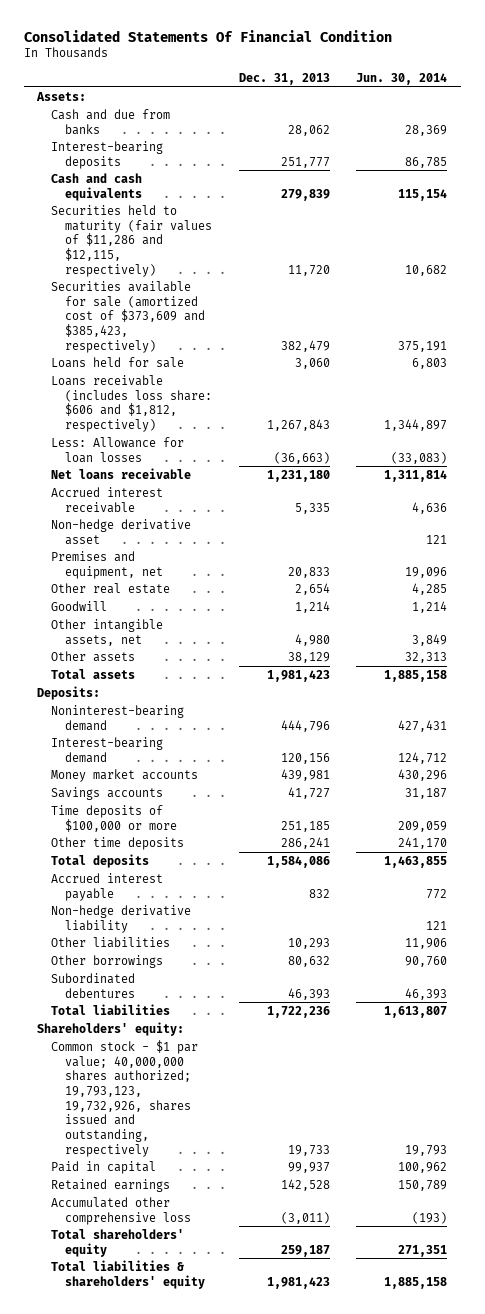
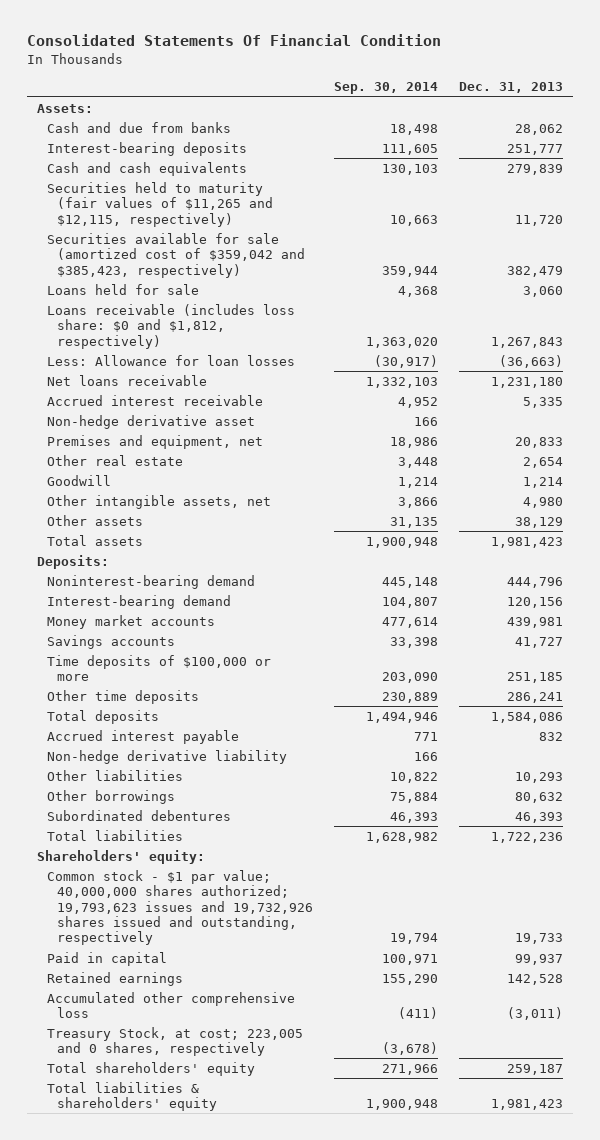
[356,72,448,85] Jun. 30, 2014 -> none
none -> [333,82,438,95] Sep. 30, 2014
[51,204,213,277] Securities held to maturity (fair values of $11,286 and $12,115, respectively) -> [46,181,273,227] Securities held to maturity (fair values of $11,265 and $12,115, respectively)
[51,280,206,353] Securities available for sale (amortized cost of $373,609 and $385,423, respectively) -> [46,232,305,278] Securities available for sale (amortized cost of $359,042 and $385,423, respectively)
[51,374,213,432] Loans receivable (includes loss share: $606 and $1,812, respectively) -> [46,303,295,349] Loans receivable (includes loss share: $0 and $1,812, respectively)
[51,1039,199,1157] Common stock - $1 par value; 40,000,000 shares authorized; 19,793,123, 19,732,926, shares issued and outstanding, respectively -> [46,869,313,946] Common stock - $1 par value; 40,000,000 shares authorized; 19,793,623 issues and 19,732,926 shares issued and outstanding, respectively
none -> [46,1026,303,1057] Treasury Stock, at cost; 223,005 and 0 shares, respectively

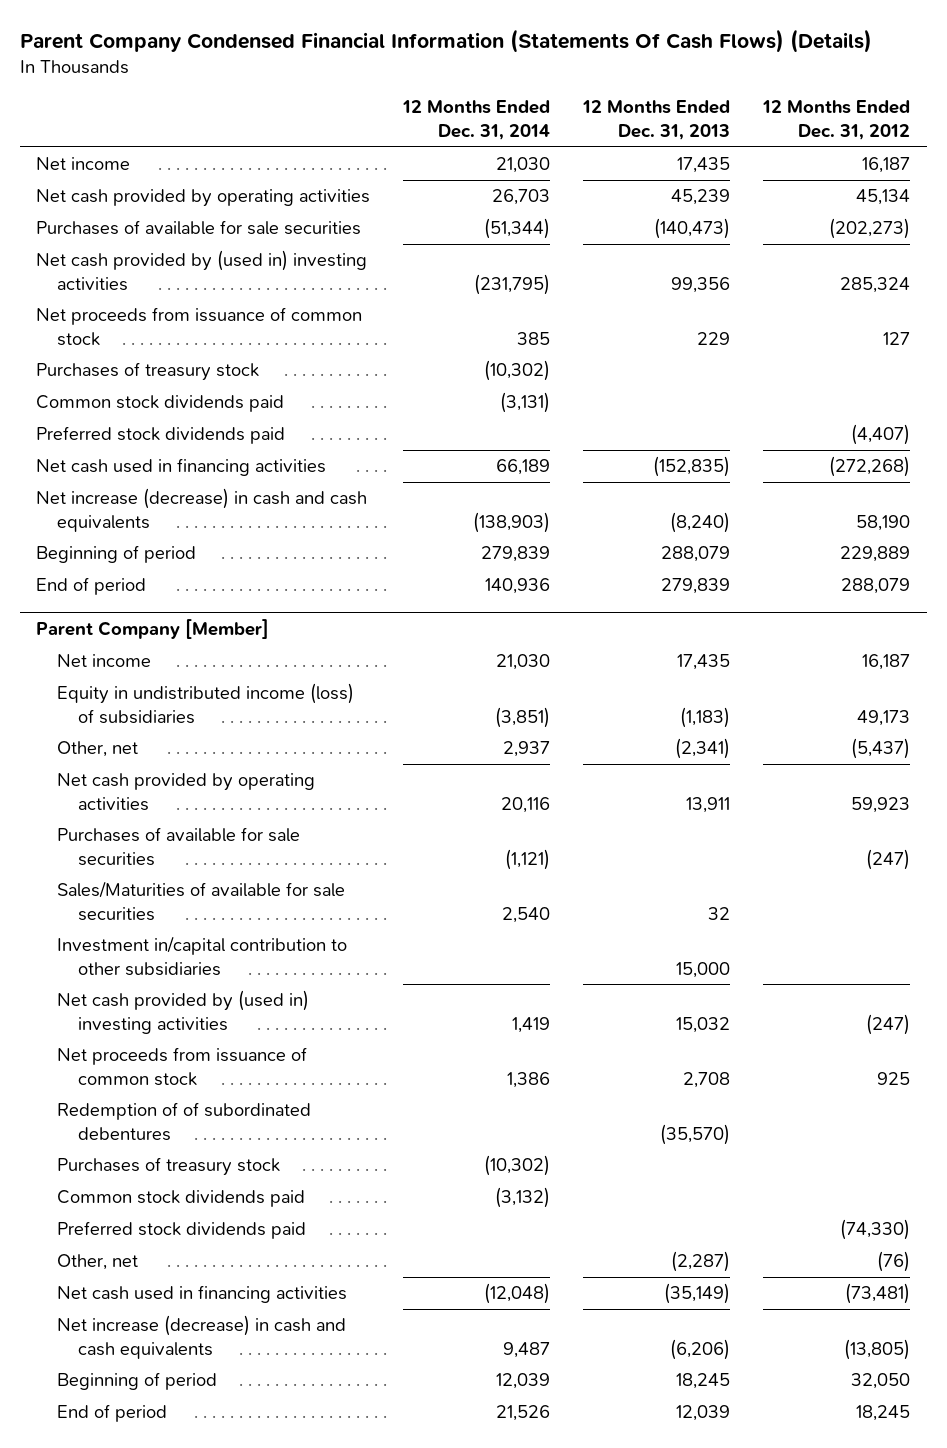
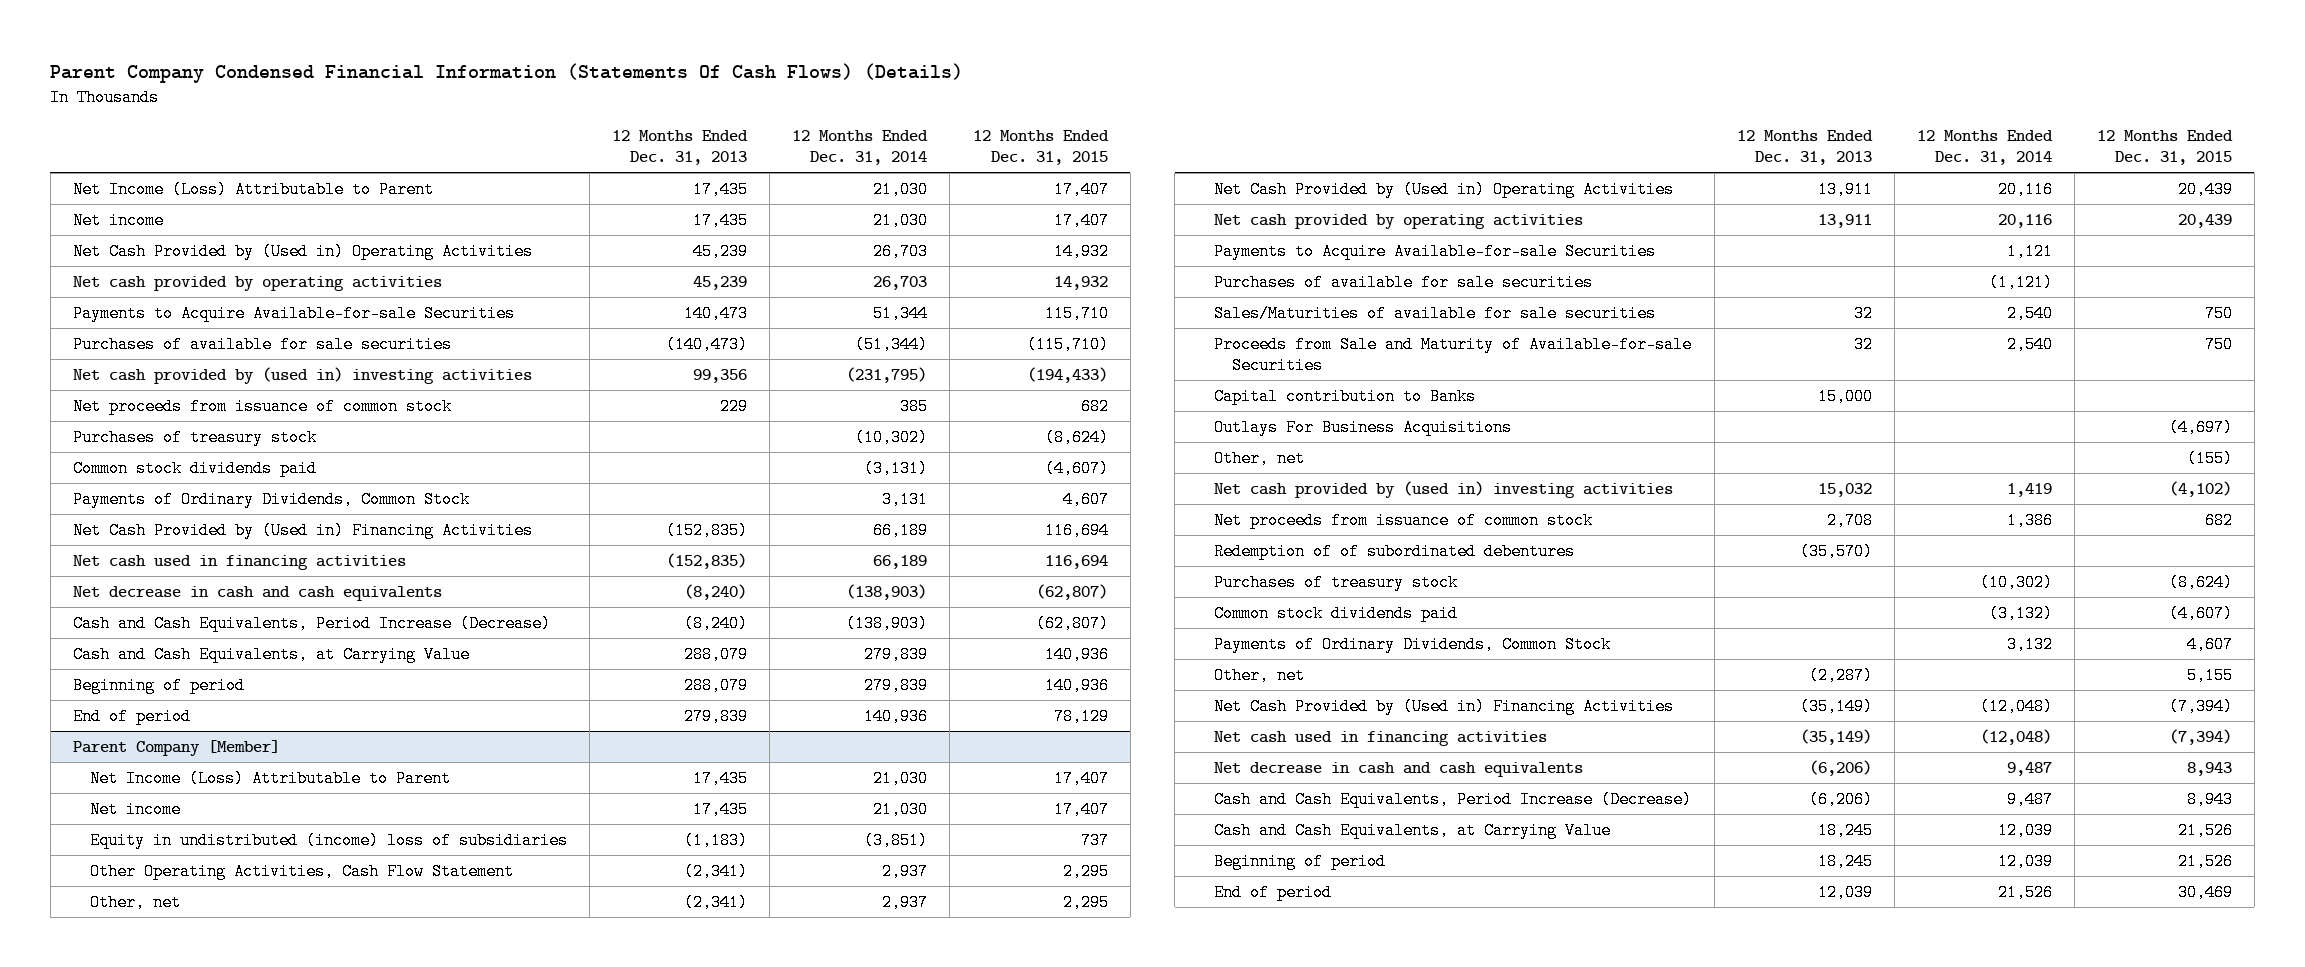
[762,100,911,140] 12 Months Ended Dec. 31, 2012 -> none
none -> [972,130,1109,166] 12 Months Ended Dec. 31, 2015
none -> [73,181,435,199] Net Income (Loss) Attributable to Parent
none -> [73,243,534,261] Net Cash Provided by (Used in) Operating Activities
none -> [73,305,516,323] Payments to Acquire Available-for-sale Securities
[36,426,286,445] Preferred stock dividends paid -> none
none -> [73,491,471,509] Payments of Ordinary Dividends, Common Stock
none -> [73,522,534,540] Net Cash Provided by (Used in) Financing Activities
[36,488,368,532] Net increase (decrease) in cash and cash equivalents -> [73,586,443,602] Net decrease in cash and cash equivalents
none -> [73,615,552,633] Cash and Cash Equivalents, Period Increase (Decrease)
none -> [73,646,471,664] Cash and Cash Equivalents, at Carrying Value
none -> [90,770,452,788] Net Income (Loss) Attributable to Parent
[56,683,354,724] Equity in undistributed income (loss) of subsidiaries -> [90,832,569,850] Equity in undistributed (income) loss of subsidiaries
none -> [90,863,515,881] Other Operating Activities, Cash Flow Statement
none -> [1214,181,1675,199] Net Cash Provided by (Used in) Operating Activities
none -> [1214,243,1657,261] Payments to Acquire Available-for-sale Securities
[56,936,347,976] Investment in/capital contribution to other subsidiaries -> none
none -> [1214,336,1693,374] Proceeds from Sale and Maturity of Available-for-sale Securities
none -> [1214,388,1477,406] Capital contribution to Banks
none -> [1214,419,1513,437] Outlays For Business Acquisitions
none -> [1214,450,1306,468] Other, net
[56,1221,306,1240] Preferred stock dividends paid -> none
none -> [1214,636,1612,654] Payments of Ordinary Dividends, Common Stock
none -> [1214,698,1675,716] Net Cash Provided by (Used in) Financing Activities
[56,1315,346,1359] Net increase (decrease) in cash and cash equivalents -> [1214,762,1584,778] Net decrease in cash and cash equivalents
none -> [1214,791,1693,809] Cash and Cash Equivalents, Period Increase (Decrease)
none -> [1214,822,1612,840] Cash and Cash Equivalents, at Carrying Value

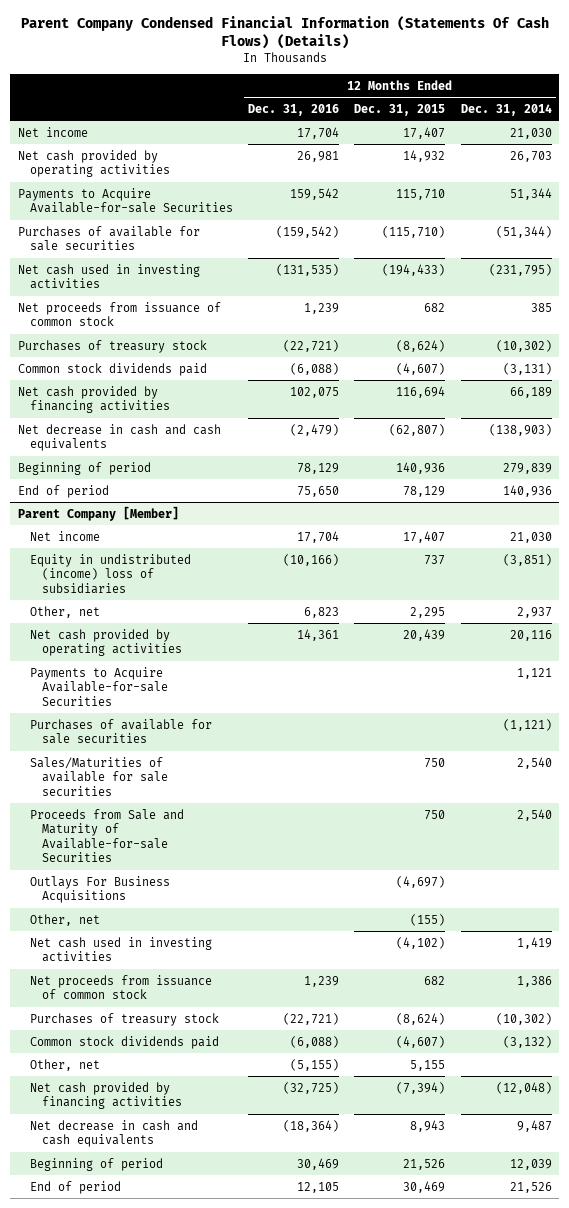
[612,130,749,166] 12 Months Ended Dec. 31, 2013 -> none
none -> [248,103,340,116] Dec. 31, 2016
[73,181,435,199] Net Income (Loss) Attributable to Parent -> none
[73,243,534,261] Net Cash Provided by (Used in) Operating Activities -> none
[73,367,533,385] Net cash provided by (used in) investing activities -> [17,263,200,290] Net cash used in investing activities
[73,491,471,509] Payments of Ordinary Dividends, Common Stock -> none
[73,555,407,571] Net cash used in financing activities -> none
[73,522,534,540] Net Cash Provided by (Used in) Financing Activities -> [17,385,170,414] Net cash provided by financing activities
[73,615,552,633] Cash and Cash Equivalents, Period Increase (Decrease) -> none
[73,646,471,664] Cash and Cash Equivalents, at Carrying Value -> none
[90,770,452,788] Net Income (Loss) Attributable to Parent -> none
[90,863,515,881] Other Operating Activities, Cash Flow Statement -> none
[1214,181,1675,199] Net Cash Provided by (Used in) Operating Activities -> none
[1214,388,1477,406] Capital contribution to Banks -> none
[1214,481,1674,499] Net cash provided by (used in) investing activities -> [29,936,212,963] Net cash used in investing activities
[1214,543,1576,561] Redemption of of subordinated debentures -> none
[1214,636,1612,654] Payments of Ordinary Dividends, Common Stock -> none
[1214,731,1548,747] Net cash used in financing activities -> none
[1214,698,1675,716] Net Cash Provided by (Used in) Financing Activities -> [29,1081,183,1110] Net cash provided by financing activities
[1214,791,1693,809] Cash and Cash Equivalents, Period Increase (Decrease) -> none
[1214,822,1612,840] Cash and Cash Equivalents, at Carrying Value -> none

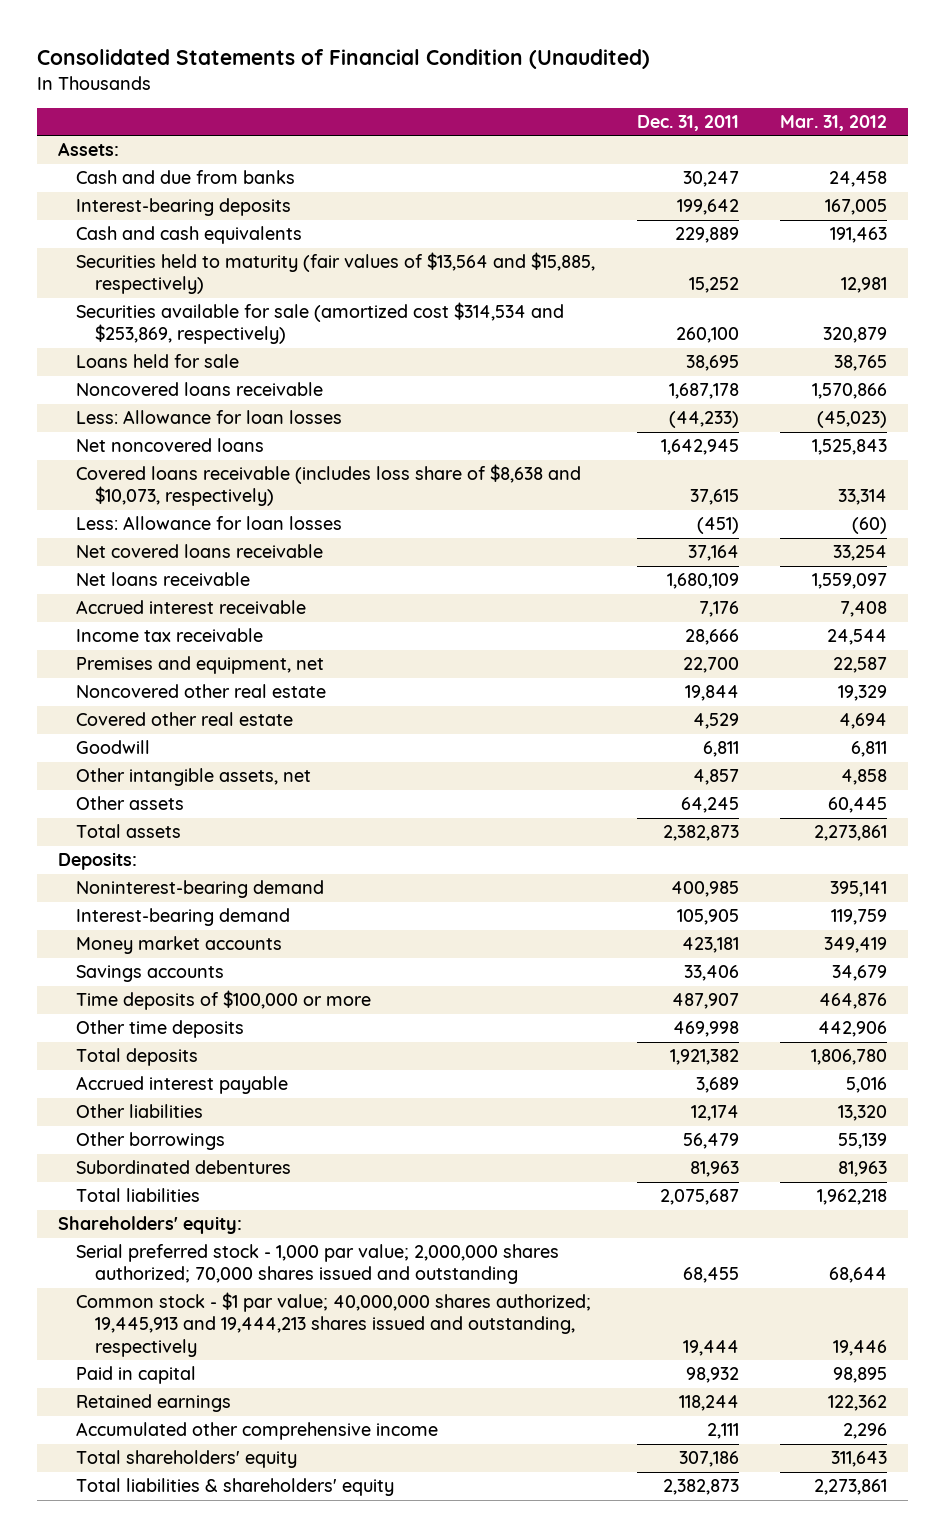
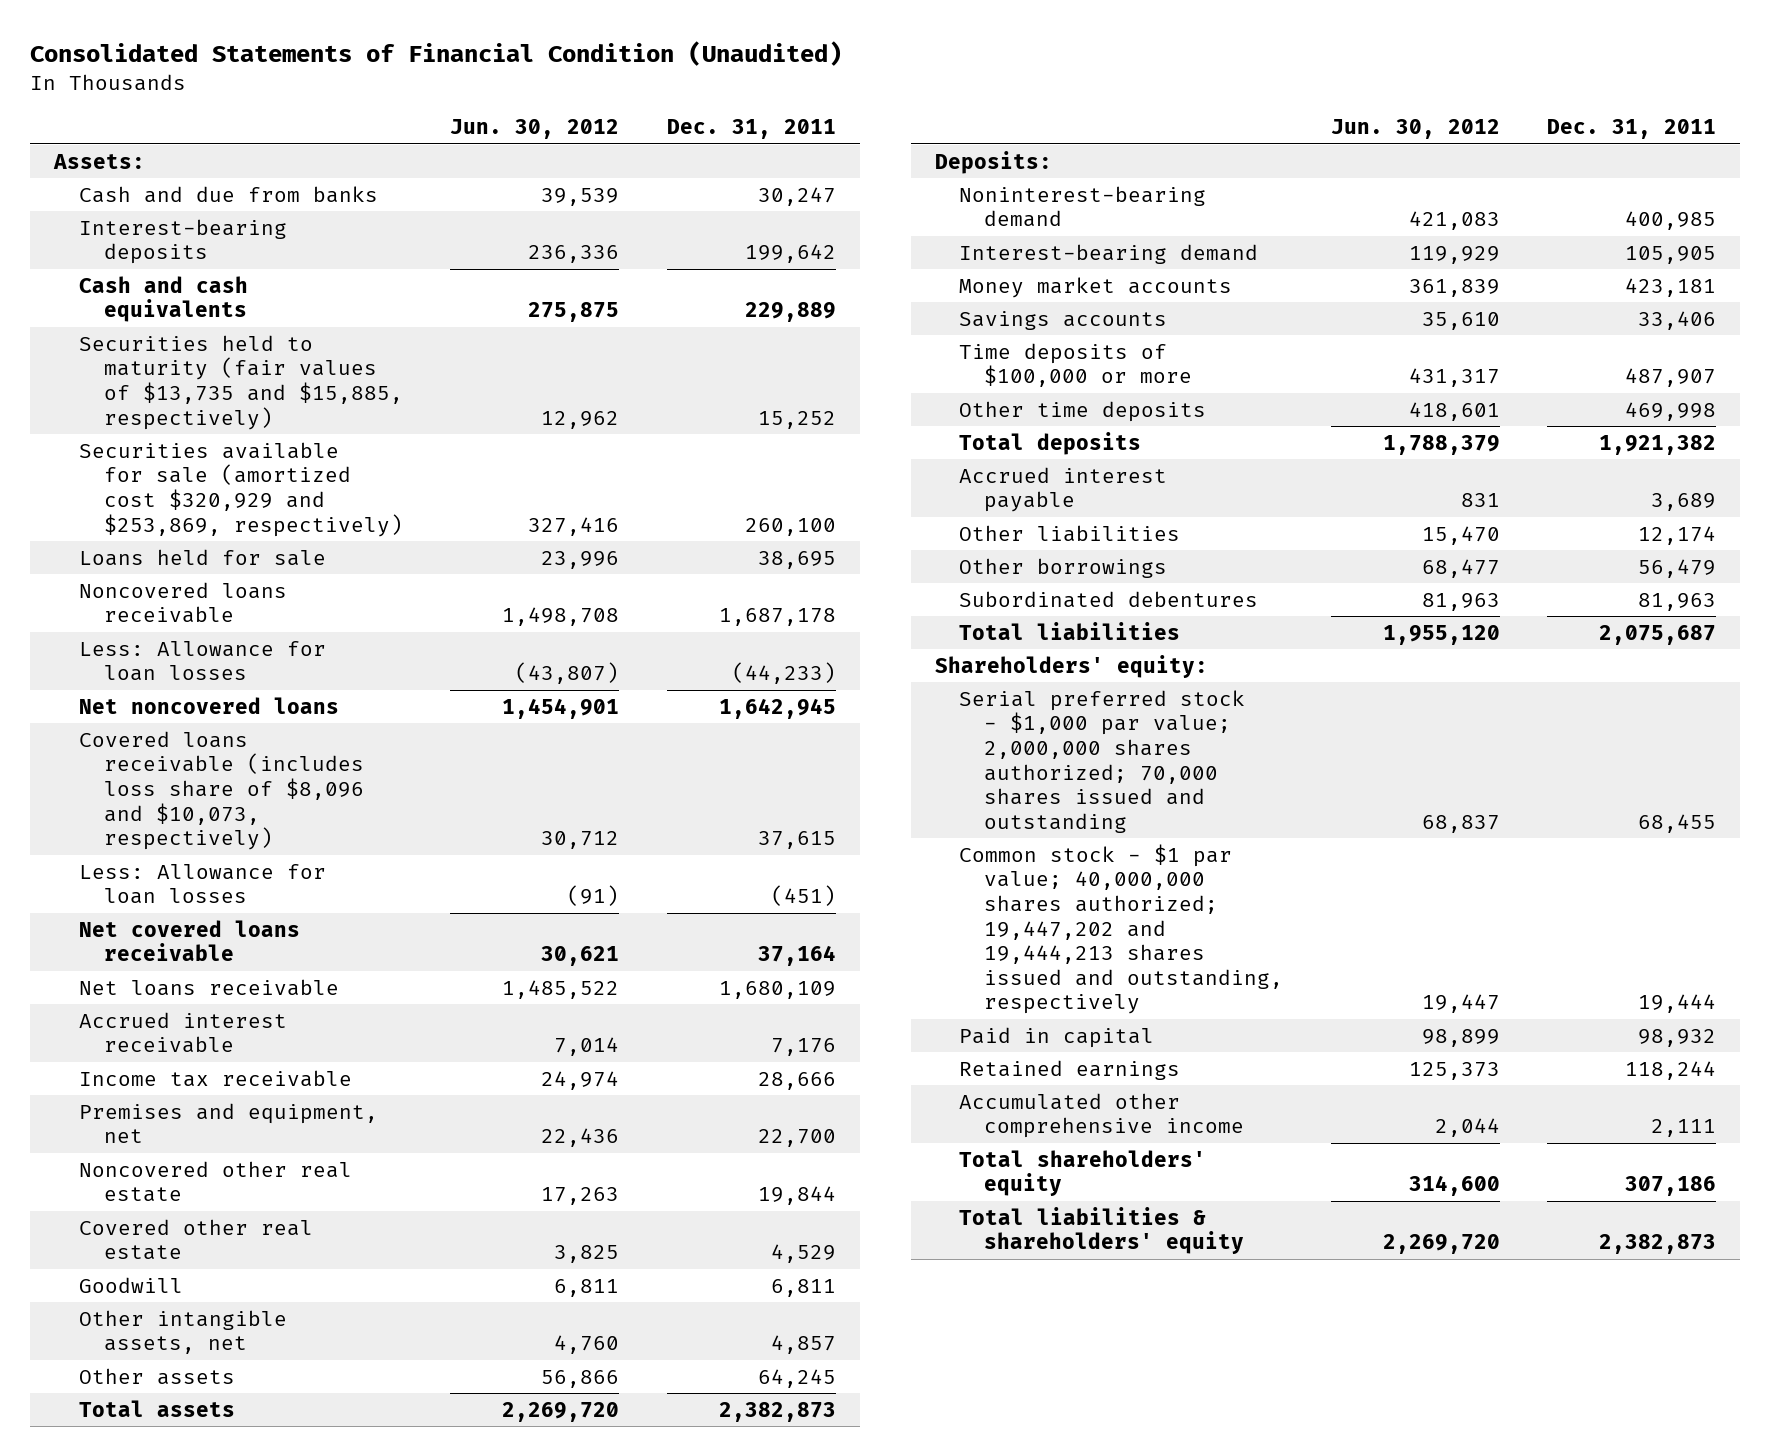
[779,114,887,131] Mar. 31, 2012 -> none
none -> [450,118,620,139] Jun. 30, 2012
[76,252,596,295] Securities held to maturity (fair values of $13,564 and $15,885, respectively) -> [78,334,403,430] Securities held to maturity (fair values of $13,735 and $15,885, respectively)
[76,302,565,345] Securities available for sale (amortized cost $314,534 and $253,869, respectively) -> [78,441,403,537] Securities available for sale (amortized cost $320,929 and $253,869, respectively)
[76,464,582,507] Covered loans receivable (includes loss share of $8,638 and $10,073, respectively) -> [78,730,364,851] Covered loans receivable (includes loss share of $8,096 and $10,073, respectively)
[76,1244,560,1285] Serial preferred stock - 1,000 par value; 2,000,000 shares authorized; 70,000 shares issued and outstanding -> [959,689,1246,833] Serial preferred stock - $1,000 par value; 2,000,000 shares authorized; 70,000 shares issued and outstanding
[76,1292,592,1357] Common stock - $1 par value; 40,000,000 shares authorized; 19,445,913 and 19,444,213 shares issued and outstanding, respectively -> [959,843,1284,1015] Common stock - $1 par value; 40,000,000 shares authorized; 19,447,202 and 19,444,213 shares issued and outstanding, respectively

